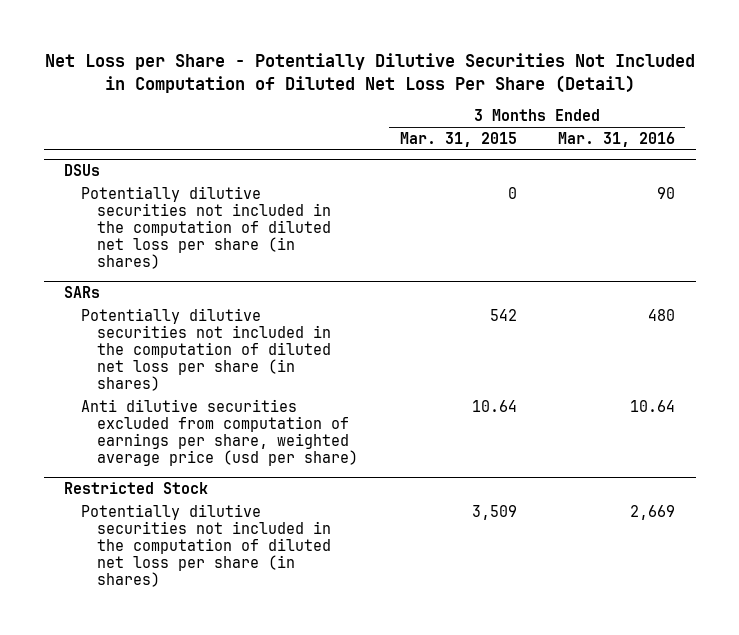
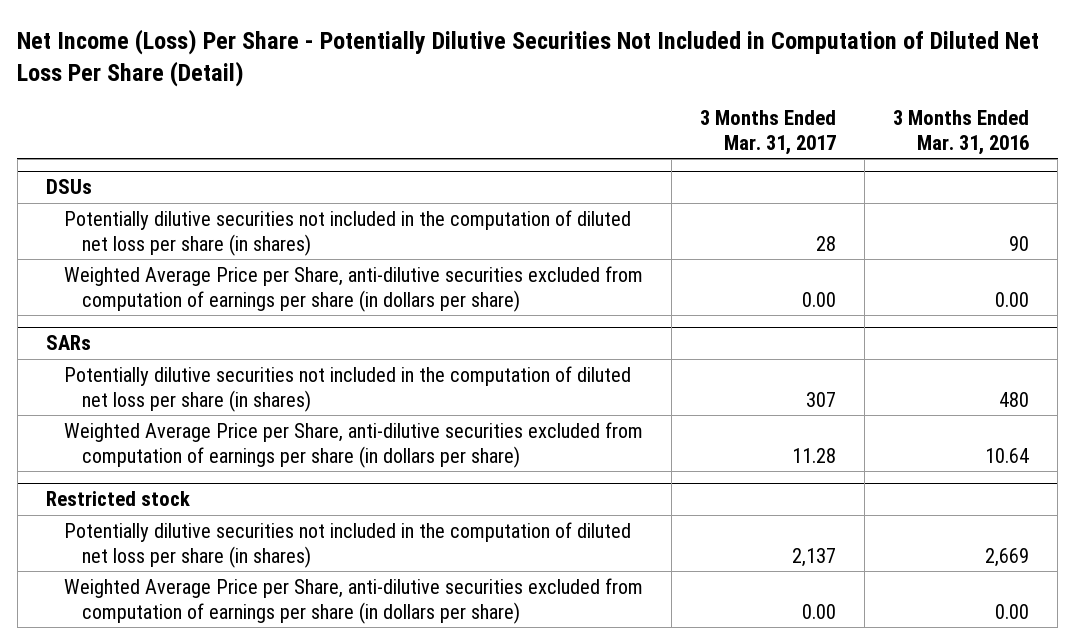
[44,52,695,93] Net Loss per Share - Potentially Dilutive Securities Not Included in Computation of Diluted Net Loss Per Share (Detail) -> [17,29,1040,88] Net Income (Loss) Per Share - Potentially Dilutive Securities Not Included in Computation of Diluted Net Loss Per Share (Detail)
[399,131,517,147] Mar. 31, 2015 -> none
none -> [700,109,837,156] 3 Months Ended Mar. 31, 2017
none -> [64,265,644,313] Weighted Average Price per Share, anti-dilutive securities excluded from computation of earnings per share (in dollars per share)
[80,398,359,467] Anti dilutive securities excluded from computation of earnings per share, weighted average price (usd per share) -> [64,421,644,469] Weighted Average Price per Share, anti-dilutive securities excluded from computation of earnings per share (in dollars per share)
[64,482,209,495] Restricted Stock -> [45,491,190,507] Restricted stock
none -> [64,577,644,625] Weighted Average Price per Share, anti-dilutive securities excluded from computation of earnings per share (in dollars per share)

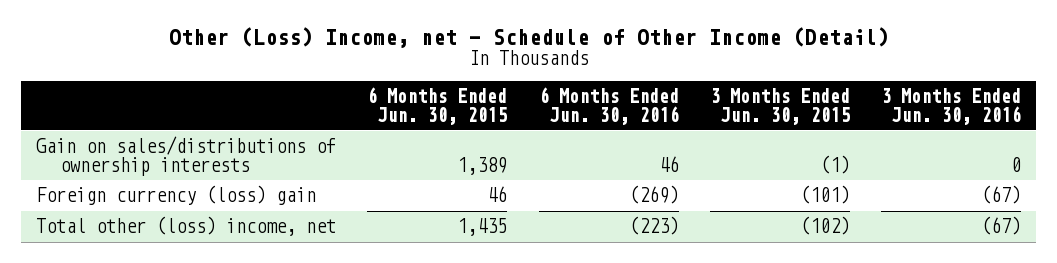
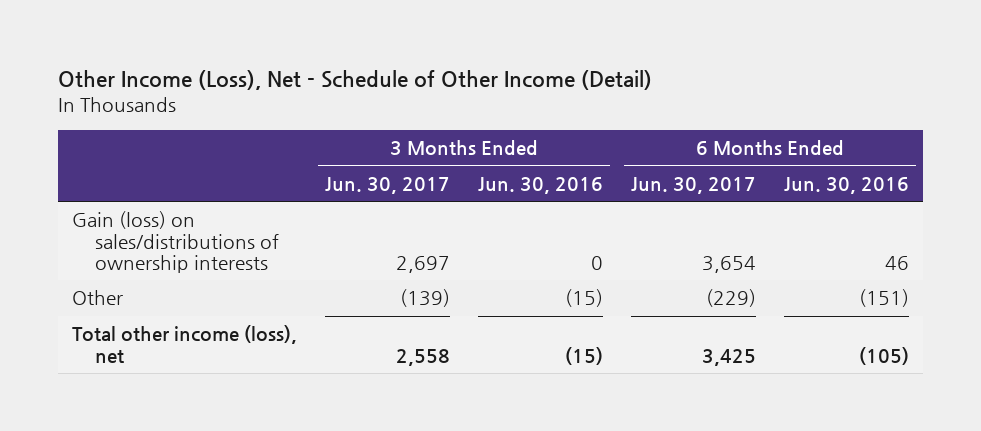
[168,26,889,48] Other (Loss) Income, net - Schedule of Other Income (Detail) -> [57,70,652,91] Other Income (Loss), Net - Schedule of Other Income (Detail)
[367,87,508,125] 6 Months Ended Jun. 30, 2015 -> none
[709,88,850,125] 3 Months Ended Jun. 30, 2015 -> none
none -> [324,176,450,194] Jun. 30, 2017
none -> [631,176,757,194] Jun. 30, 2017
[36,185,317,206] Foreign currency (loss) gain -> none
[36,136,337,177] Gain on sales/distributions of ownership interests -> [71,211,280,273] Gain (loss) on sales/distributions of ownership interests
none -> [71,290,123,306] Other
[36,216,337,237] Total other (loss) income, net -> [71,325,297,363] Total other income (loss), net
[628,216,679,236] (223) -> [859,346,910,365] (105)
[980,216,1021,236] (67) -> [564,346,603,365] (15)

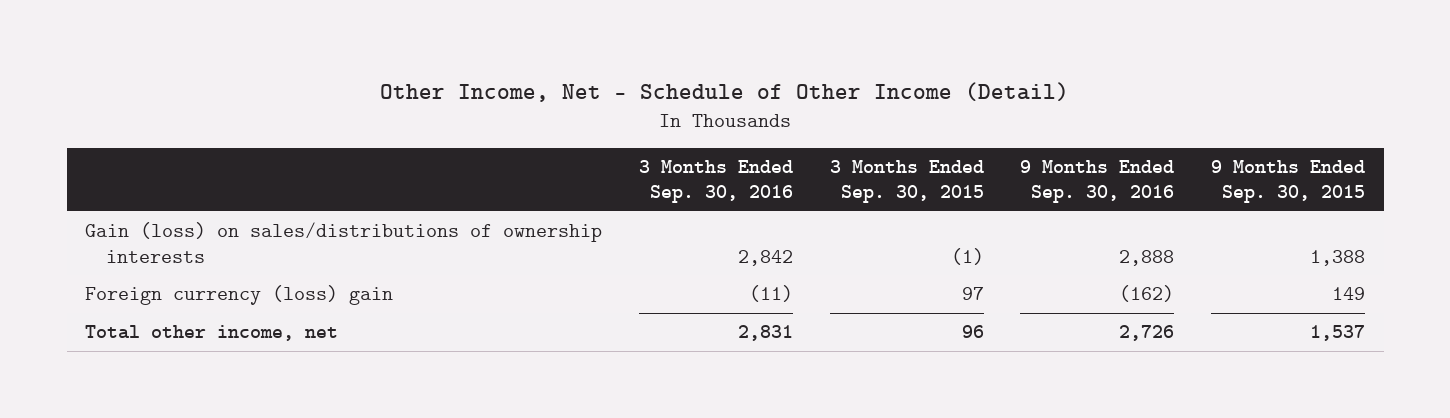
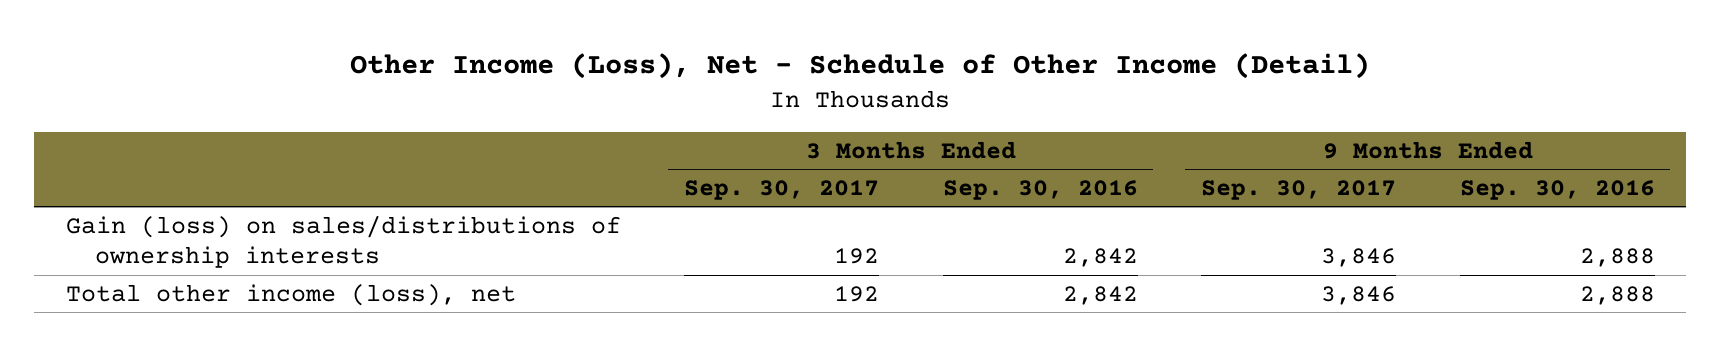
[380,81,1070,102] Other Income, Net - Schedule of Other Income (Detail) -> [350,52,1371,79] Other Income (Loss), Net - Schedule of Other Income (Detail)
[829,159,984,204] 3 Months Ended Sep. 30, 2015 -> none
[1211,159,1366,204] 9 Months Ended Sep. 30, 2015 -> none
none -> [684,179,880,200] Sep. 30, 2017
none -> [1201,179,1397,200] Sep. 30, 2017
[85,285,394,306] Foreign currency (loss) gain -> none
[85,325,339,342] Total other income, net -> [65,283,516,306] Total other income (loss), net
[737,325,793,342] 2,831 -> [1062,285,1138,305] 2,842
[1119,325,1175,342] 2,726 -> [1579,285,1655,305] 2,888

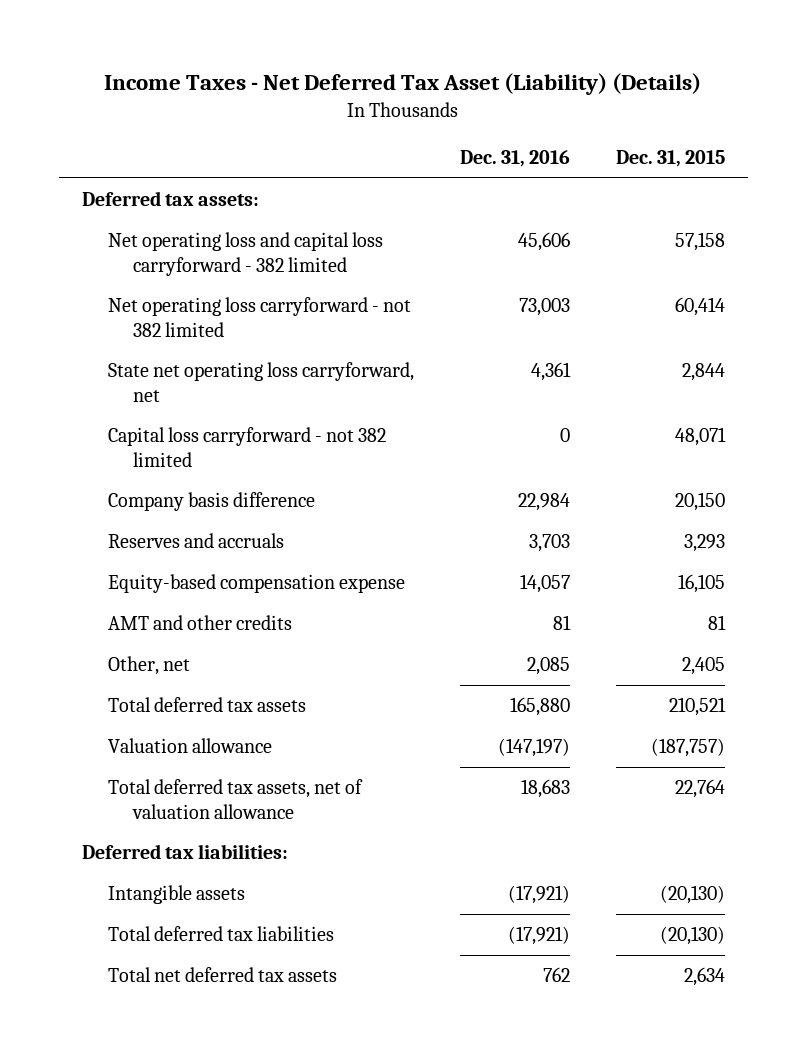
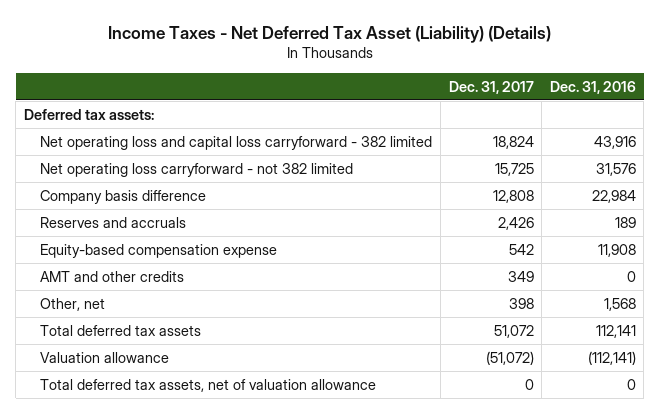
[615,150,725,168] Dec. 31, 2015 -> none
none -> [448,80,534,94] Dec. 31, 2017
[107,362,414,403] State net operating loss carryforward, net -> none
[107,427,386,468] Capital loss carryforward - not 382 limited -> none
[517,232,570,252] 45,606 -> [593,135,636,149] 43,916
[518,298,570,317] 73,003 -> [595,162,636,176] 31,576
[81,844,288,860] Deferred tax liabilities: -> none
[107,885,245,905] Intangible assets -> none
[107,926,334,942] Total deferred tax liabilities -> none
[107,967,337,983] Total net deferred tax assets -> none
[528,534,570,553] 3,703 -> [614,216,636,228] 189
[519,574,570,594] 14,057 -> [597,243,636,257] 11,908
[552,615,571,631] 81 -> [626,270,636,282] 0
[526,657,570,676] 2,085 -> [603,297,636,311] 1,568
[509,697,570,717] 165,880 -> [595,324,636,338] 112,141
[497,738,570,758] (147,197) -> [587,350,636,365] (112,141)
[520,779,570,799] 18,683 -> [626,378,636,390] 0

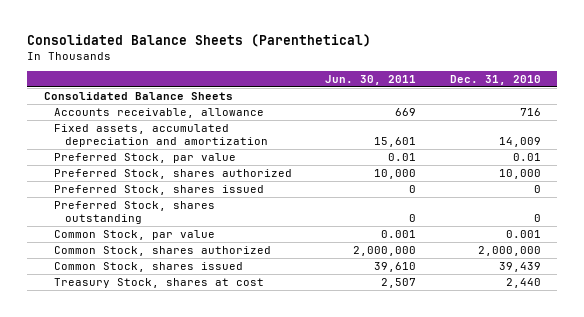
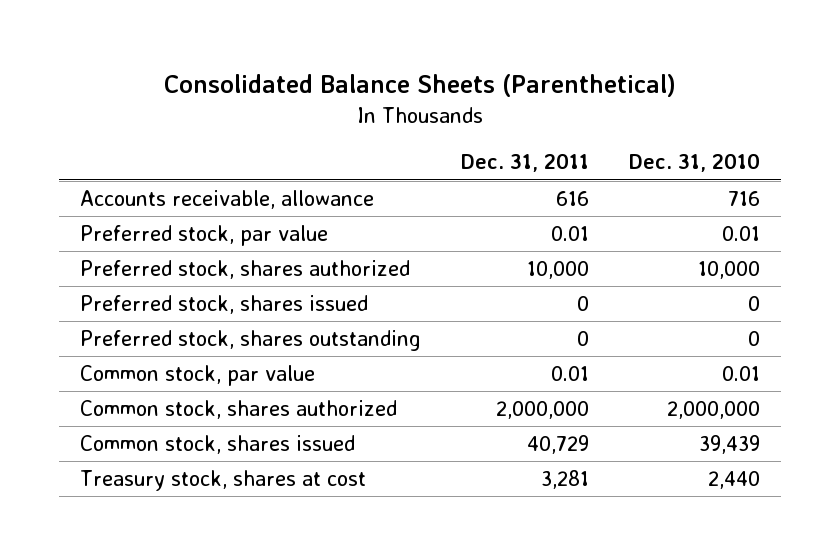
[325,74,417,85] Jun. 30, 2011 -> none
none -> [461,153,590,173] Dec. 31, 2011
[43,92,233,101] Consolidated Balance Sheets -> none
[54,124,268,147] Fixed assets, accumulated depreciation and amortization -> none
[54,153,237,164] Preferred Stock, par value -> [79,225,328,247] Preferred stock, par value
[54,169,293,180] Preferred Stock, shares authorized -> [79,260,410,280] Preferred stock, shares authorized
[54,185,265,196] Preferred Stock, shares issued -> [79,295,368,315] Preferred stock, shares issued
[54,201,216,224] Preferred Stock, shares outstanding -> [79,330,421,352] Preferred stock, shares outstanding
[54,230,216,241] Common Stock, par value -> [79,365,315,387] Common stock, par value
[505,230,541,239] 0.001 -> [722,366,761,382] 0.01
[54,246,272,257] Common Stock, shares authorized -> [79,400,397,420] Common stock, shares authorized
[54,262,244,273] Common Stock, shares issued -> [79,435,355,455] Common stock, shares issued
[54,278,265,289] Treasury Stock, shares at cost -> [79,470,366,492] Treasury stock, shares at cost

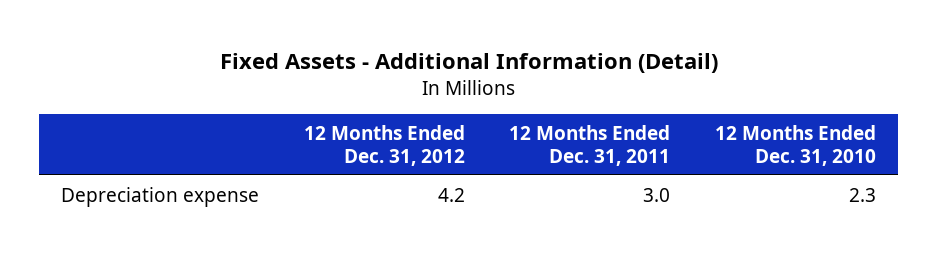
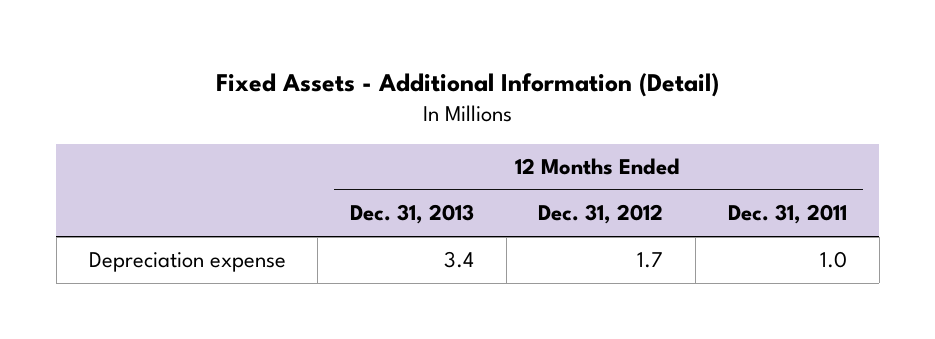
[714,124,876,166] 12 Months Ended Dec. 31, 2010 -> none
none -> [350,204,475,225] Dec. 31, 2013
[437,187,465,202] 4.2 -> [637,252,664,269] 1.7
[643,187,671,202] 3.0 -> [819,251,847,269] 1.0

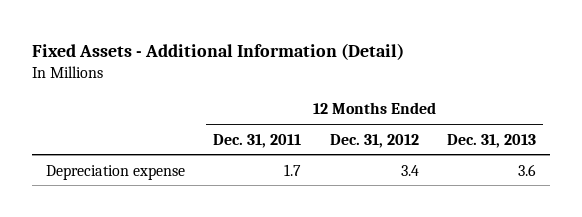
[444,251,475,269] 3.4 -> [517,163,536,176] 3.6
[637,252,664,269] 1.7 -> [400,164,419,176] 3.4
[819,251,847,269] 1.0 -> [284,163,302,176] 1.7

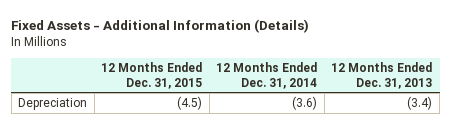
[32,42,405,60] Fixed Assets - Additional Information (Detail) -> [11,18,310,33] Fixed Assets - Additional Information (Details)
[213,133,302,148] Dec. 31, 2011 -> none
[329,133,419,148] Dec. 31, 2012 -> none
none -> [101,61,203,89] 12 Months Ended Dec. 31, 2015
none -> [216,61,318,89] 12 Months Ended Dec. 31, 2014
[46,164,186,180] Depreciation expense -> [18,98,88,111] Depreciation
[517,163,536,176] 3.6 -> [407,96,433,111] (3.4)

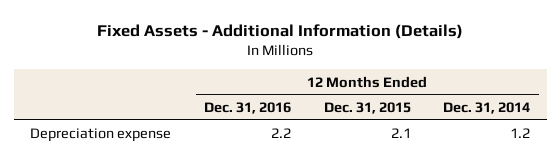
[331,61,433,89] 12 Months Ended Dec. 31, 2013 -> none
none -> [203,101,291,114] Dec. 31, 2016
[18,98,88,111] Depreciation -> [29,128,171,143] Depreciation expense
[177,96,203,111] (4.5) -> [390,128,411,139] 2.1
[292,96,318,111] (3.6) -> [510,128,531,139] 1.2

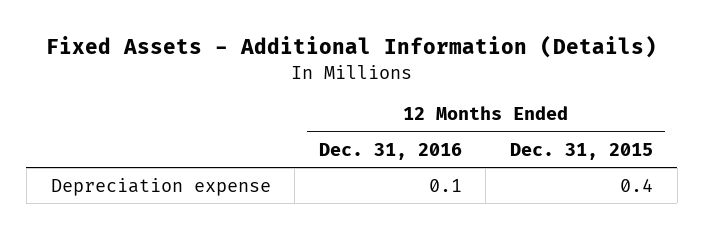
[443,101,531,114] Dec. 31, 2014 -> none
[270,128,291,139] 2.2 -> [428,178,462,192] 0.1
[390,128,411,139] 2.1 -> [620,178,654,192] 0.4

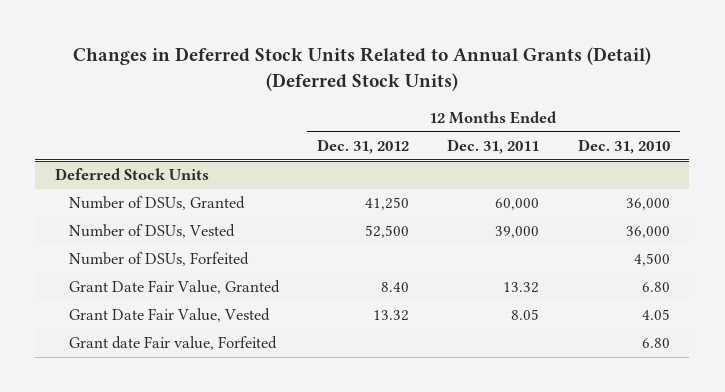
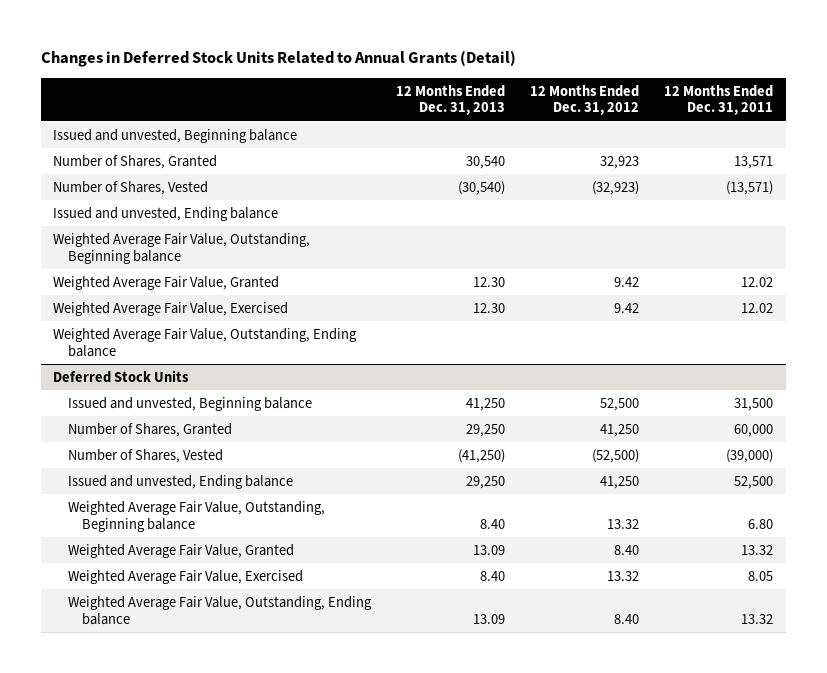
[73,47,652,91] Changes in Deferred Stock Units Related to Annual Grants (Detail) (Deferred Stock Units) -> [40,50,516,68] Changes in Deferred Stock Units Related to Annual Grants (Detail)
[577,139,670,155] Dec. 31, 2010 -> none
none -> [395,84,505,116] 12 Months Ended Dec. 31, 2013
none -> [53,128,298,143] Issued and unvested, Beginning balance
none -> [53,154,218,169] Number of Shares, Granted
none -> [53,180,209,195] Number of Shares, Vested
none -> [53,206,279,221] Issued and unvested, Ending balance
none -> [53,232,311,264] Weighted Average Fair Value, Outstanding, Beginning balance
none -> [53,275,280,290] Weighted Average Fair Value, Granted
none -> [53,301,289,316] Weighted Average Fair Value, Exercised
none -> [53,327,358,357] Weighted Average Fair Value, Outstanding, Ending balance
[68,252,249,267] Number of DSUs, Forfeited -> none
[68,336,277,351] Grant date Fair value, Forfeited -> none
none -> [67,396,312,411] Issued and unvested, Beginning balance
[68,196,245,211] Number of DSUs, Granted -> [67,422,232,437] Number of Shares, Granted
[68,224,235,239] Number of DSUs, Vested -> [67,448,223,463] Number of Shares, Vested
[365,225,410,239] 52,500 -> [592,448,640,463] (52,500)
[495,226,540,239] 39,000 -> [726,448,774,463] (39,000)
none -> [67,474,293,489] Issued and unvested, Ending balance
none -> [67,500,325,532] Weighted Average Fair Value, Outstanding, Beginning balance
[68,280,280,295] Grant Date Fair Value, Granted -> [67,543,294,558] Weighted Average Fair Value, Granted
[68,308,270,323] Grant Date Fair Value, Vested -> [67,569,303,584] Weighted Average Fair Value, Exercised
none -> [67,595,372,625] Weighted Average Fair Value, Outstanding, Ending balance

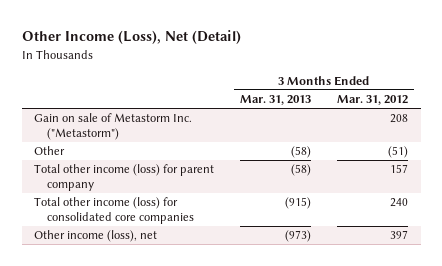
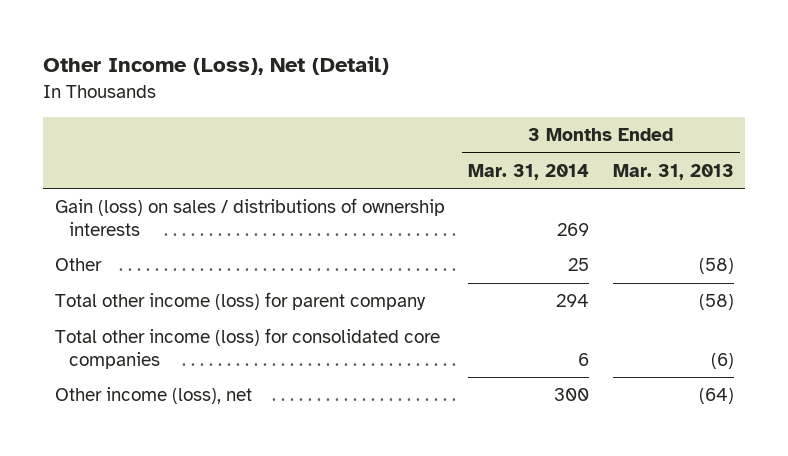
[336,95,408,106] Mar. 31, 2012 -> none
none -> [468,163,590,180] Mar. 31, 2014
[34,113,193,141] Gain on sale of Metastorm Inc. ("Metastorm") -> none
none -> [54,198,445,237] Gain (loss) on sales / distributions of ownership interests
[285,197,312,210] (915) -> [710,353,734,370] (6)
[285,230,312,243] (973) -> [698,388,734,405] (64)

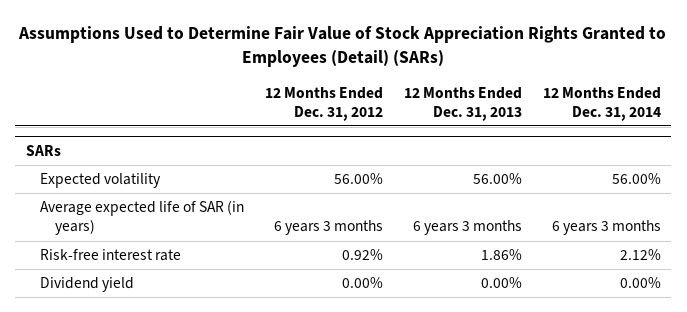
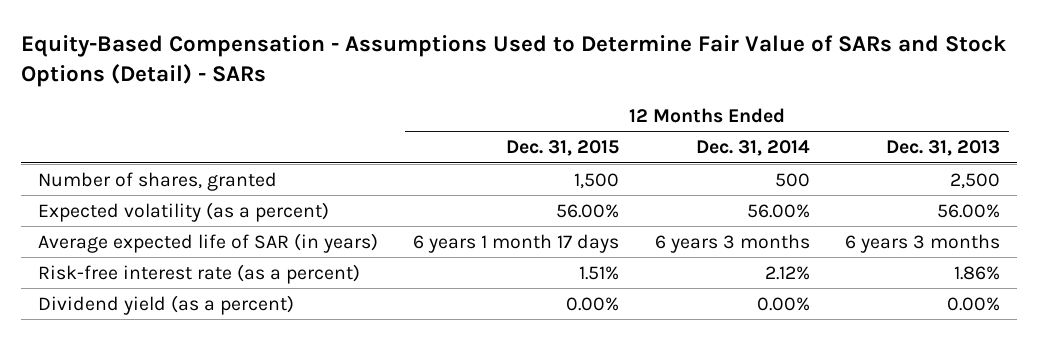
[18,26,667,67] Assumptions Used to Determine Fair Value of Stock Appreciation Rights Granted to Employees (Detail) (SARs) -> [20,34,1006,88] Equity-Based Compensation - Assumptions Used to Determine Fair Value of SARs and Stock Options (Detail) - SARs
[265,86,384,121] 12 Months Ended Dec. 31, 2012 -> none
none -> [506,140,620,157] Dec. 31, 2015
[25,144,61,156] SARs -> none
none -> [38,171,278,191] Number of shares, granted
[40,173,162,189] Expected volatility -> [38,201,330,222] Expected volatility (as a percent)
[40,249,182,262] Risk-free interest rate -> [38,263,361,284] Risk-free interest rate (as a percent)
[40,277,135,293] Dividend yield -> [38,294,295,315] Dividend yield (as a percent)

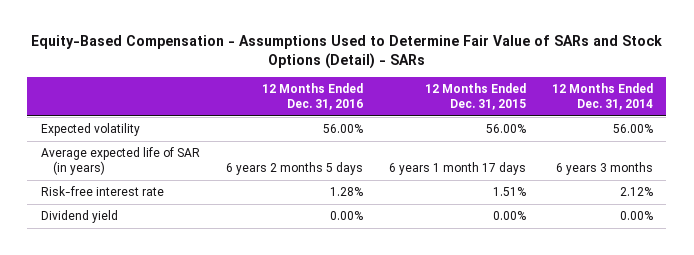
[885,140,1000,157] Dec. 31, 2013 -> none
none -> [261,83,363,111] 12 Months Ended Dec. 31, 2016
[38,171,278,191] Number of shares, granted -> none
[38,201,330,222] Expected volatility (as a percent) -> [40,123,140,137] Expected volatility
[38,263,361,284] Risk-free interest rate (as a percent) -> [40,186,164,197] Risk-free interest rate
[38,294,295,315] Dividend yield (as a percent) -> [40,210,118,224] Dividend yield

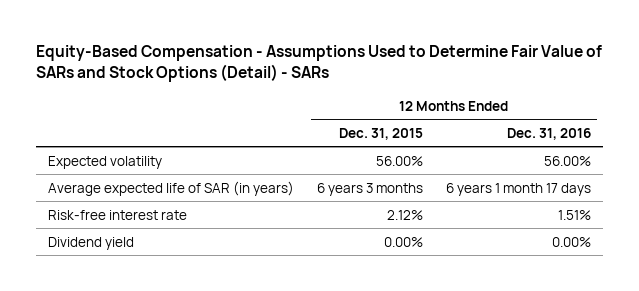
[552,83,654,111] 12 Months Ended Dec. 31, 2014 -> none
[225,162,363,176] 6 years 2 months 5 days -> [446,182,592,196] 6 years 1 month 17 days
[388,162,526,176] 6 years 1 month 17 days -> [316,182,423,196] 6 years 3 months
[329,187,363,197] 1.28% -> [558,209,592,220] 1.51%
[492,187,526,197] 1.51% -> [386,209,423,220] 2.12%

